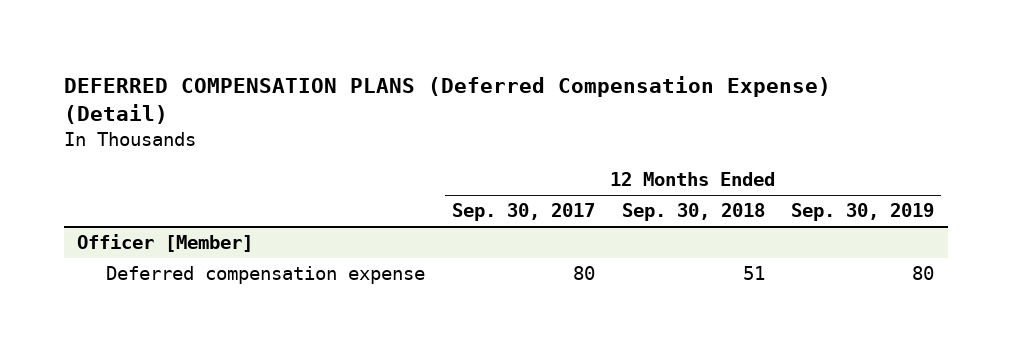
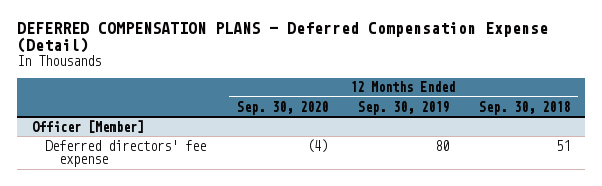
[63,75,831,125] DEFERRED COMPENSATION PLANS (Deferred Compensation Expense) (Detail) -> [16,21,548,54] DEFERRED COMPENSATION PLANS - Deferred Compensation Expense (Detail)
[451,203,595,222] Sep. 30, 2017 -> none
none -> [236,100,328,115] Sep. 30, 2020
[105,266,425,285] Deferred compensation expense -> [45,139,207,168] Deferred directors' fee expense

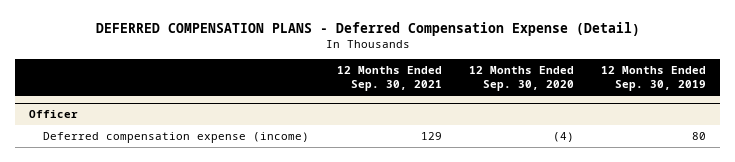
[479,100,571,115] Sep. 30, 2018 -> none
none -> [336,66,442,92] 12 Months Ended Sep. 30, 2021
[31,119,144,133] Officer [Member] -> [28,110,78,119] Officer
[45,139,207,168] Deferred directors' fee expense -> [43,132,310,144] Deferred compensation expense (income)

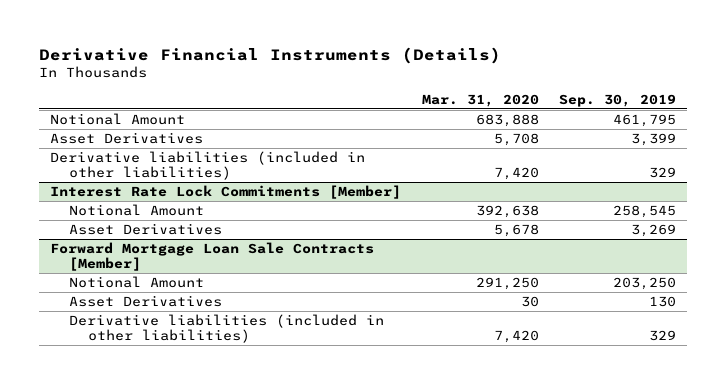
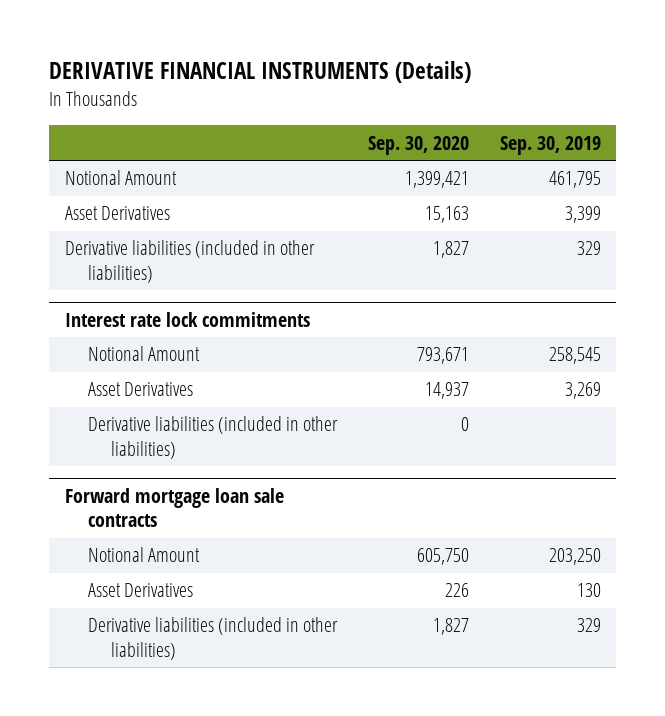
[39,46,502,64] Derivative Financial Instruments (Details) -> [49,61,472,84] DERIVATIVE FINANCIAL INSTRUMENTS (Details)
[421,94,539,108] Mar. 31, 2020 -> none
none -> [367,135,469,155] Sep. 30, 2020
[49,184,401,199] Interest Rate Lock Commitments [Member] -> [64,311,310,327] Interest rate lock commitments
none -> [87,416,338,459] Derivative liabilities (included in other liabilities)
[49,241,374,271] Forward Mortgage Loan Sale Contracts [Member] -> [64,487,284,528] Forward mortgage loan sale contracts

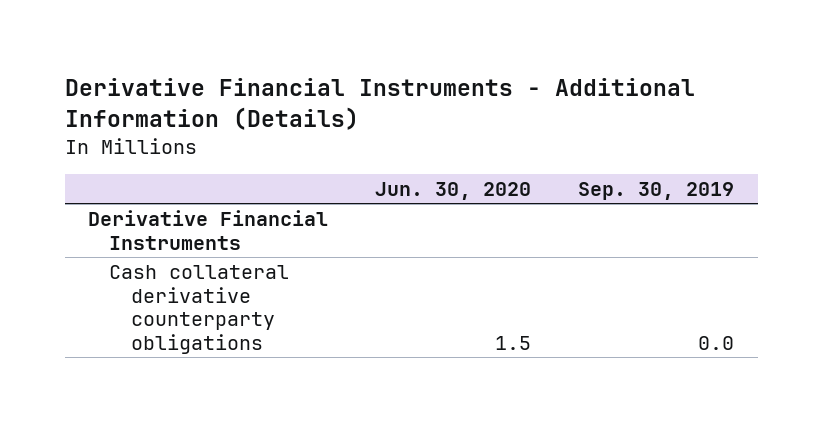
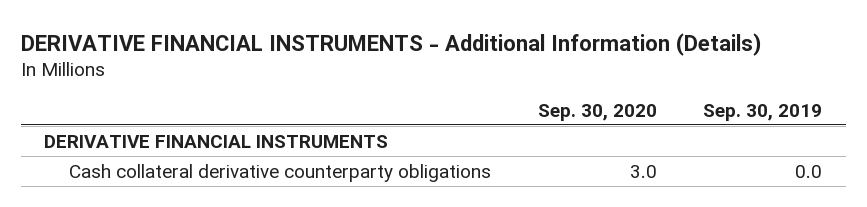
[64,77,695,131] Derivative Financial Instruments - Additional Information (Details) -> [21,32,763,56] DERIVATIVE FINANCIAL INSTRUMENTS - Additional Information (Details)
[375,181,532,200] Jun. 30, 2020 -> none
none -> [537,103,657,121] Sep. 30, 2020
[88,209,329,250] Derivative Financial Instruments -> [44,134,389,148] DERIVATIVE FINANCIAL INSTRUMENTS

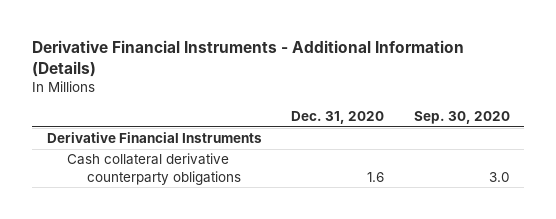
[21,32,763,56] DERIVATIVE FINANCIAL INSTRUMENTS - Additional Information (Details) -> [31,39,464,78] Derivative Financial Instruments - Additional Information (Details)
[703,103,823,121] Sep. 30, 2019 -> none
none -> [291,111,385,125] Dec. 31, 2020
[44,134,389,148] DERIVATIVE FINANCIAL INSTRUMENTS -> [46,132,262,144] Derivative Financial Instruments

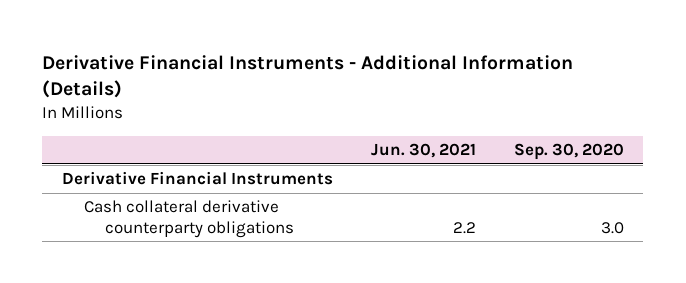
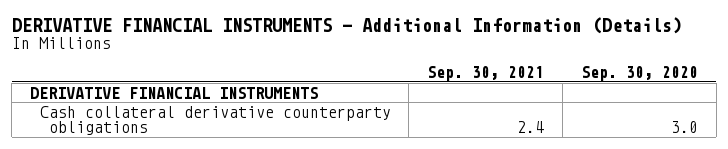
[42,54,574,99] Derivative Financial Instruments - Additional Information (Details) -> [11,17,682,35] DERIVATIVE FINANCIAL INSTRUMENTS - Additional Information (Details)
[370,142,476,158] Jun. 30, 2021 -> none
none -> [427,65,545,81] Sep. 30, 2021
[61,171,333,186] Derivative Financial Instruments -> [30,86,319,99] DERIVATIVE FINANCIAL INSTRUMENTS

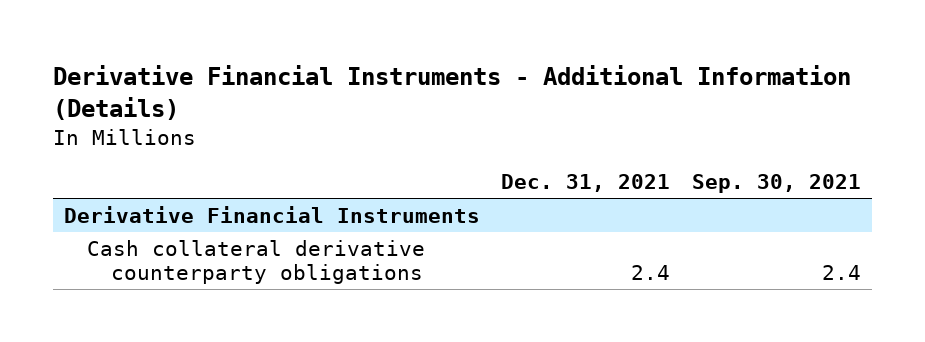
[11,17,682,35] DERIVATIVE FINANCIAL INSTRUMENTS - Additional Information (Details) -> [53,65,852,120] Derivative Financial Instruments - Additional Information (Details)
[580,65,698,81] Sep. 30, 2020 -> none
none -> [501,174,671,193] Dec. 31, 2021
[30,86,319,99] DERIVATIVE FINANCIAL INSTRUMENTS -> [63,205,480,223] Derivative Financial Instruments

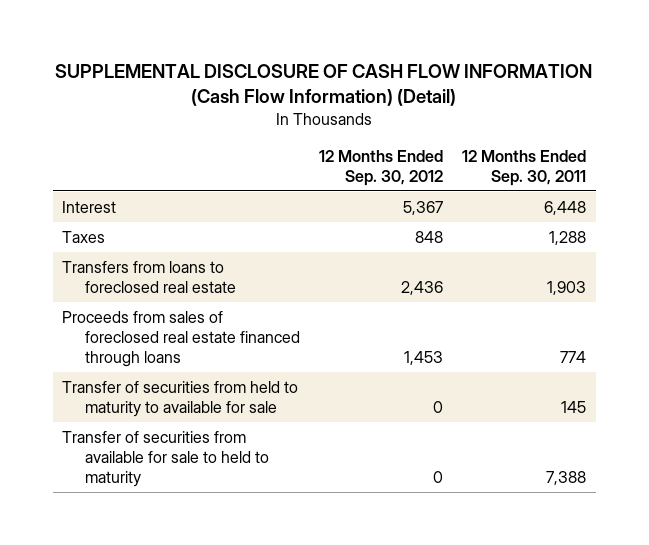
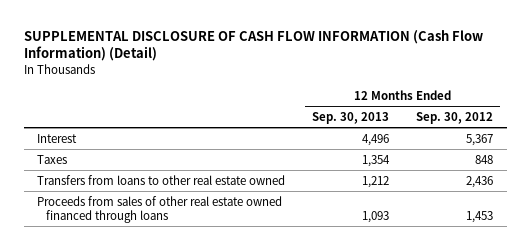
[462,149,587,186] 12 Months Ended Sep. 30, 2011 -> none
none -> [312,111,390,124] Sep. 30, 2013
[62,380,299,417] Transfer of securities from held to maturity to available for sale -> none
[62,430,270,488] Transfer of securities from available for sale to held to maturity -> none
[62,260,237,293] Transfers from loans to foreclosed real estate -> [37,174,286,185] Transfers from loans to other real estate owned
[62,310,301,368] Proceeds from sales of foreclosed real estate financed through loans -> [37,195,283,223] Proceeds from sales of other real estate owned financed through loans

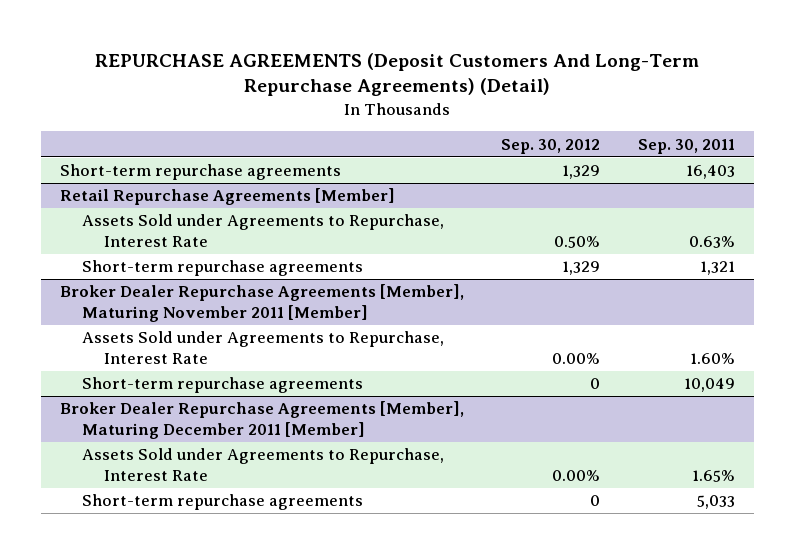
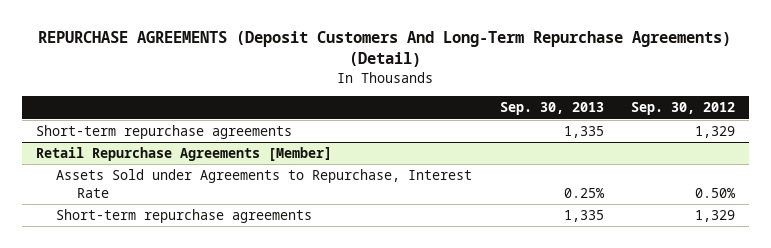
[638,138,736,154] Sep. 30, 2011 -> none
none -> [499,102,604,116] Sep. 30, 2013
[59,284,464,323] Broker Dealer Repurchase Agreements [Member], Maturing November 2011 [Member] -> none
[81,331,444,365] Assets Sold under Agreements to Repurchase, Interest Rate -> none
[81,377,363,394] Short-term repurchase agreements -> none
[59,401,464,440] Broker Dealer Repurchase Agreements [Member], Maturing December 2011 [Member] -> none
[81,448,444,482] Assets Sold under Agreements to Repurchase, Interest Rate -> none
[81,494,363,511] Short-term repurchase agreements -> none

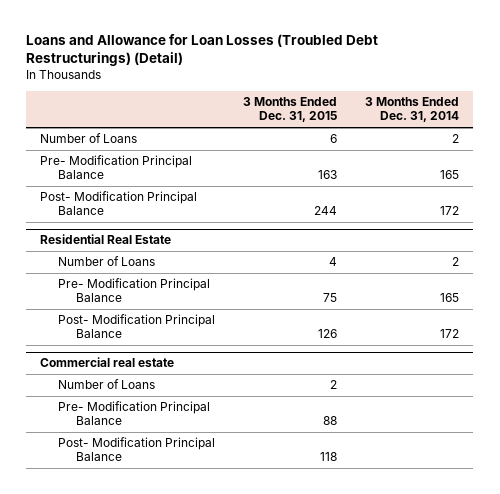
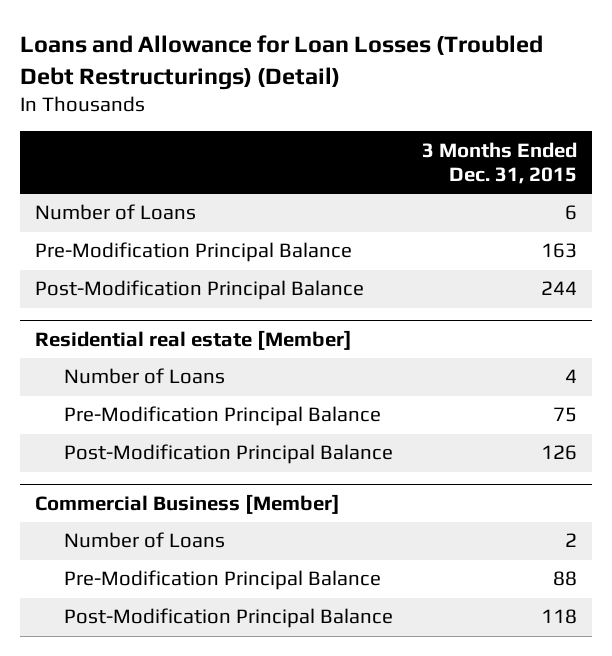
[365,97,460,123] 3 Months Ended Dec. 31, 2014 -> none
[40,155,193,180] Pre- Modification Principal Balance -> [34,242,352,263] Pre-Modification Principal Balance
[40,191,198,216] Post- Modification Principal Balance -> [34,280,364,301] Post-Modification Principal Balance
[40,234,172,245] Residential Real Estate -> [34,329,352,350] Residential real estate [Member]
[40,357,175,368] Commercial real estate -> none
[58,278,211,303] Pre- Modification Principal Balance -> [64,406,382,427] Pre-Modification Principal Balance
[58,314,216,339] Post- Modification Principal Balance -> [64,444,394,465] Post-Modification Principal Balance
none -> [34,493,340,514] Commercial Business [Member]
[58,401,211,426] Pre- Modification Principal Balance -> [64,570,382,591] Pre-Modification Principal Balance
[58,437,216,462] Post- Modification Principal Balance -> [64,608,394,629] Post-Modification Principal Balance

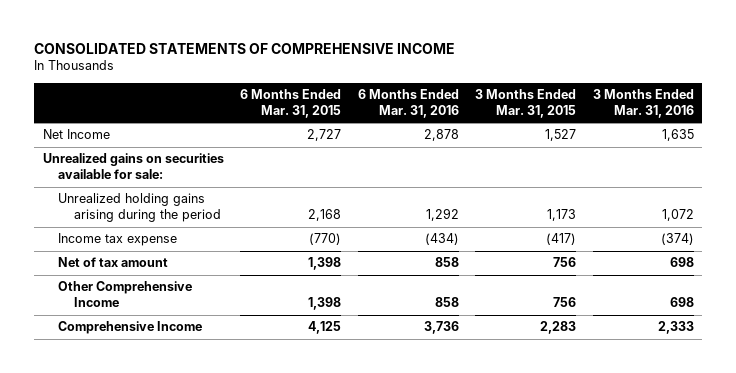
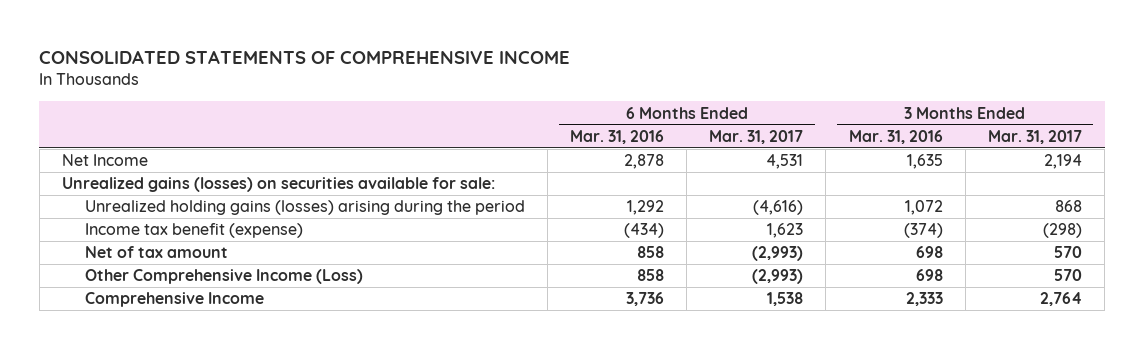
[240,88,342,118] 6 Months Ended Mar. 31, 2015 -> none
[475,88,577,118] 3 Months Ended Mar. 31, 2015 -> none
none -> [709,129,804,144] Mar. 31, 2017
none -> [987,129,1082,144] Mar. 31, 2017
[42,153,224,180] Unrealized gains on securities available for sale: -> [61,177,495,193] Unrealized gains (losses) on securities available for sale:
[58,193,222,223] Unrealized holding gains arising during the period -> [84,200,525,216] Unrealized holding gains (losses) arising during the period
[58,233,178,247] Income tax expense -> [84,223,303,239] Income tax benefit (expense)
[58,281,193,308] Other Comprehensive Income -> [84,269,363,285] Other Comprehensive Income (Loss)

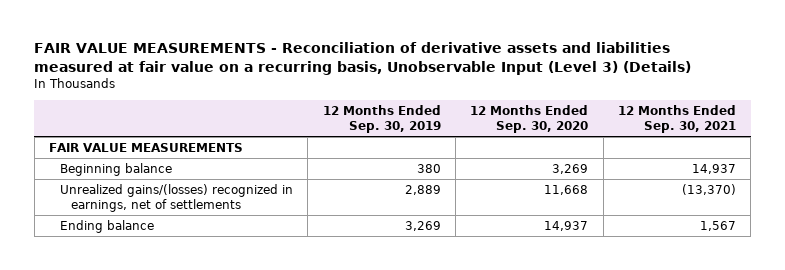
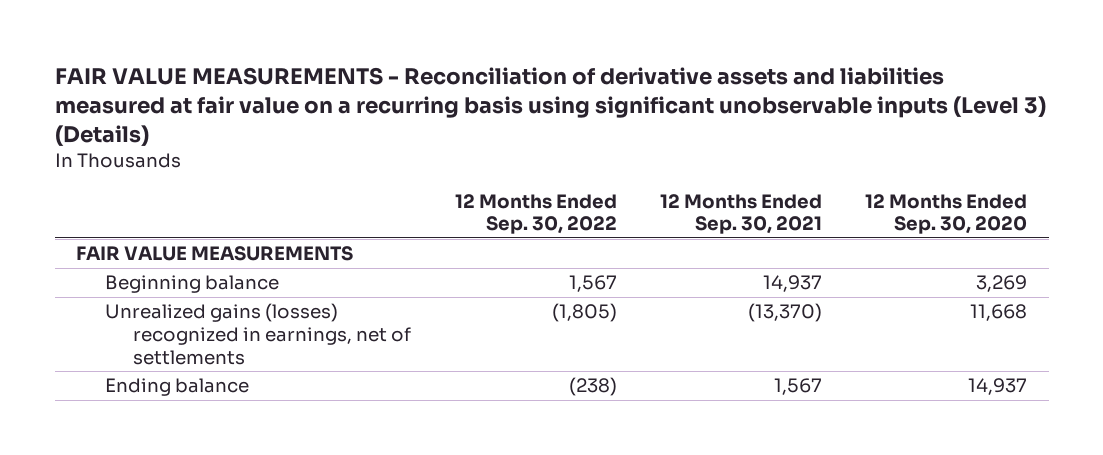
[34,42,692,75] FAIR VALUE MEASUREMENTS - Reconciliation of derivative assets and liabilities measured at fair value on a recurring basis, Unobservable Input (Level 3) (Details) -> [54,66,1046,147] FAIR VALUE MEASUREMENTS - Reconciliation of derivative assets and liabilities measured at fair value on a recurring basis using significant unobservable inputs (Level 3) (Details)
[322,104,441,133] 12 Months Ended Sep. 30, 2019 -> none
none -> [454,193,617,235] 12 Months Ended Sep. 30, 2022
[60,183,294,212] Unrealized gains/(losses) recognized in earnings, net of settlements -> [104,303,412,365] Unrealized gains (losses) recognized in earnings, net of settlements

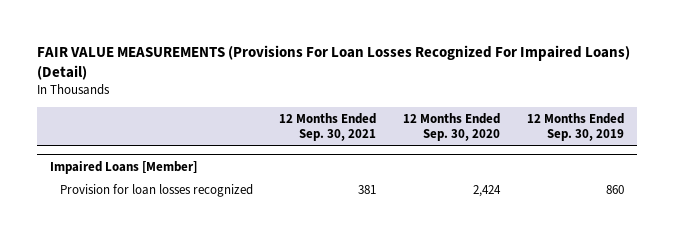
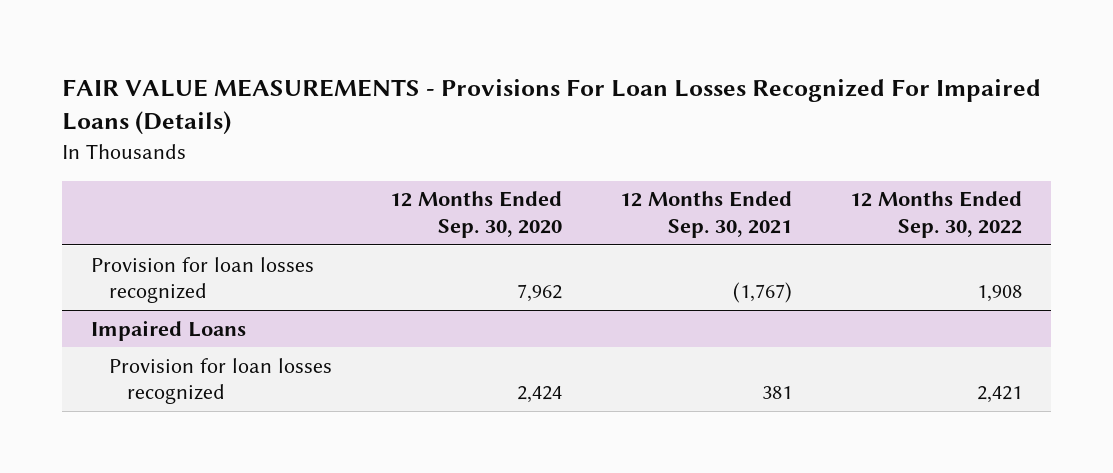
[37,44,631,80] FAIR VALUE MEASUREMENTS (Provisions For Loan Losses Recognized For Impaired Loans) (Detail) -> [61,78,1041,136] FAIR VALUE MEASUREMENTS - Provisions For Loan Losses Recognized For Impaired Loans (Details)
[526,112,624,142] 12 Months Ended Sep. 30, 2019 -> none
none -> [850,191,1023,239] 12 Months Ended Sep. 30, 2022
none -> [90,256,314,304] Provision for loan losses recognized
[50,160,198,174] Impaired Loans [Member] -> [90,319,246,341] Impaired Loans

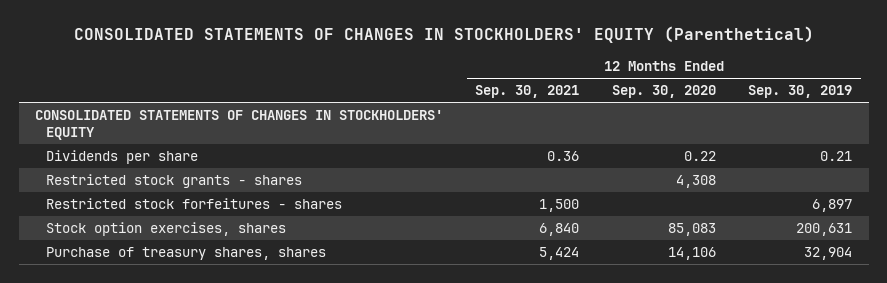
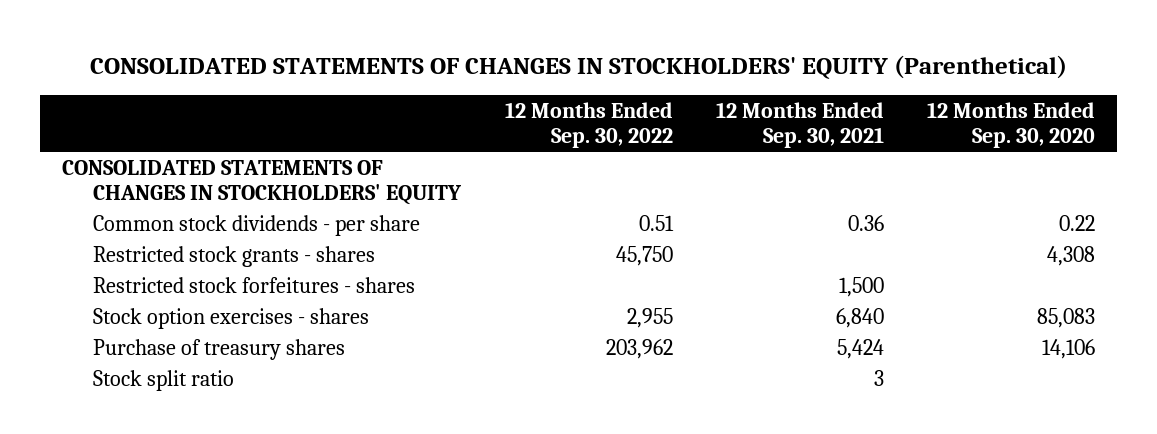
[748,85,853,99] Sep. 30, 2019 -> none
none -> [504,102,673,148] 12 Months Ended Sep. 30, 2022
[46,150,199,165] Dividends per share -> [93,214,421,236] Common stock dividends - per share
[46,222,287,237] Stock option exercises, shares -> [93,307,370,329] Stock option exercises - shares
[46,247,327,261] Purchase of treasury shares, shares -> [93,338,346,360] Purchase of treasury shares
none -> [93,369,235,391] Stock split ratio

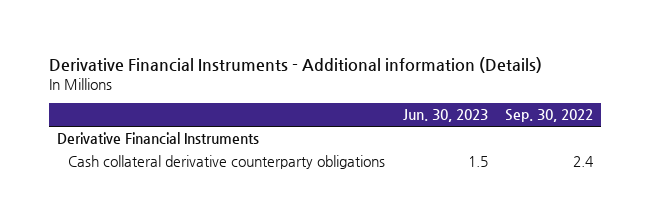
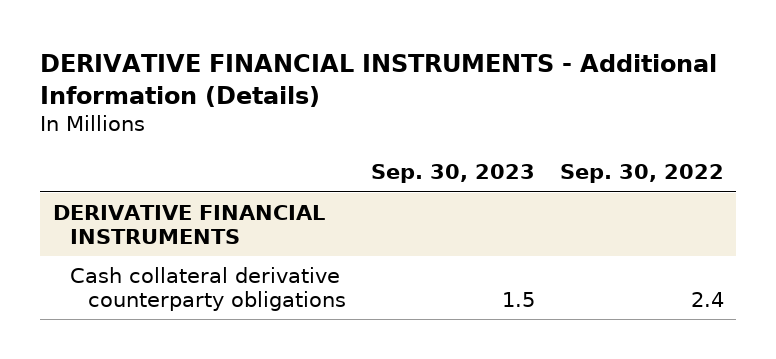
[48,57,542,74] Derivative Financial Instruments - Additional information (Details) -> [40,53,718,107] DERIVATIVE FINANCIAL INSTRUMENTS - Additional Information (Details)
[402,109,488,123] Jun. 30, 2023 -> none
none -> [370,164,535,184] Sep. 30, 2023
[57,132,260,145] Derivative Financial Instruments -> [52,205,325,245] DERIVATIVE FINANCIAL INSTRUMENTS

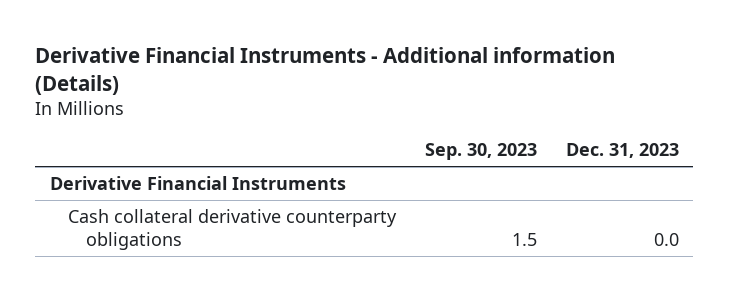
[40,53,718,107] DERIVATIVE FINANCIAL INSTRUMENTS - Additional Information (Details) -> [35,47,616,95] Derivative Financial Instruments - Additional information (Details)
[559,164,724,184] Sep. 30, 2022 -> none
none -> [565,142,679,158] Dec. 31, 2023
[52,205,325,245] DERIVATIVE FINANCIAL INSTRUMENTS -> [49,176,346,191] Derivative Financial Instruments

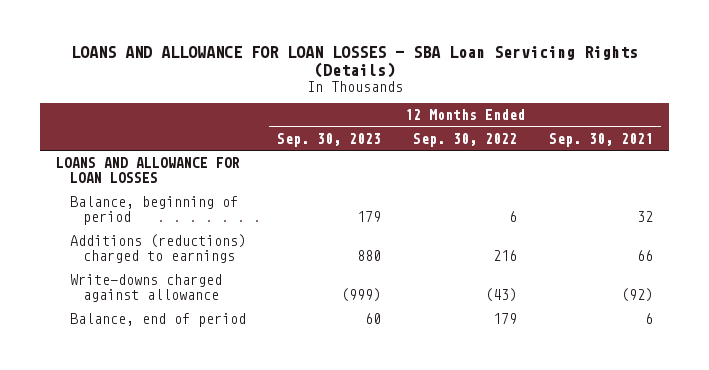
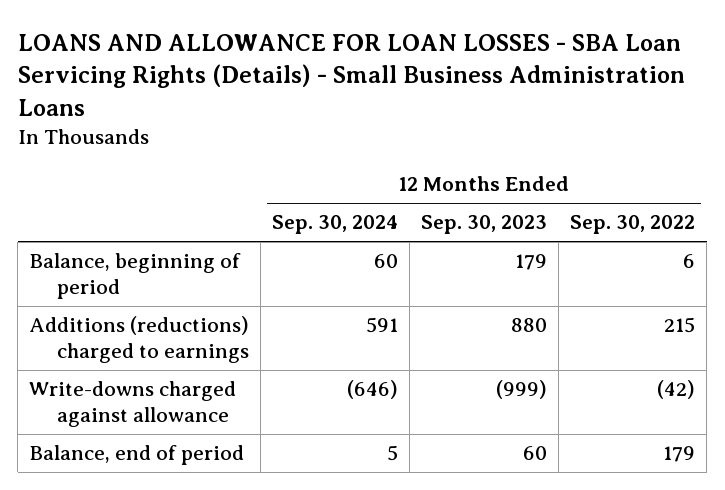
[70,45,638,78] LOANS AND ALLOWANCE FOR LOAN LOSSES - SBA Loan Servicing Rights (Details) -> [17,33,685,116] LOANS AND ALLOWANCE FOR LOAN LOSSES - SBA Loan Servicing Rights (Details) - Small Business Administration Loans
[549,132,654,147] Sep. 30, 2021 -> none
none -> [272,215,399,235] Sep. 30, 2024
[55,157,240,184] LOANS AND ALLOWANCE FOR LOAN LOSSES -> none
[493,250,518,262] 216 -> [664,317,696,334] 215
[485,288,518,303] (43) -> [657,380,696,400] (42)

